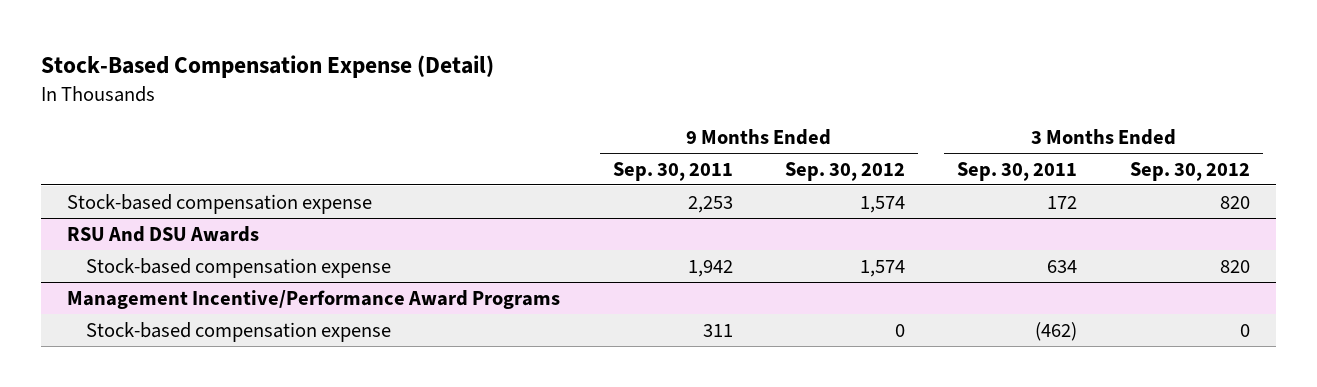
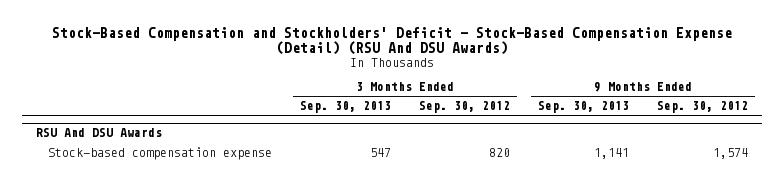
[41,55,495,79] Stock-Based Compensation Expense (Detail) -> [52,26,733,56] Stock-Based Compensation and Stockholders' Deficit - Stock-Based Compensation Expense (Detail) (RSU And DSU Awards)
[612,161,733,181] Sep. 30, 2011 -> none
[957,161,1078,181] Sep. 30, 2011 -> none
none -> [299,101,391,114] Sep. 30, 2013
none -> [538,101,630,114] Sep. 30, 2013
[67,193,373,214] Stock-based compensation expense -> none
[67,289,561,309] Management Incentive/Performance Award Programs -> none
[85,321,391,342] Stock-based compensation expense -> none

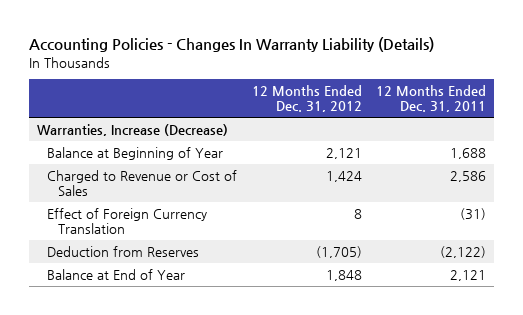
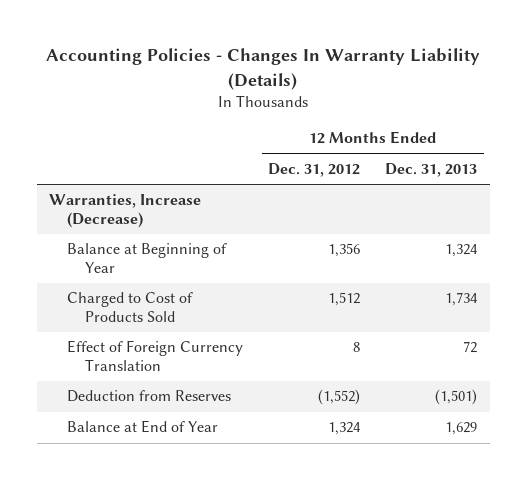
[376,85,487,113] 12 Months Ended Dec. 31, 2011 -> none
none -> [385,162,478,177] Dec. 31, 2013
[325,147,362,159] 2,121 -> [328,243,361,258] 1,356
[47,169,238,196] Charged to Revenue or Cost of Sales -> [66,292,193,323] Charged to Cost of Products Sold
[325,170,362,182] 1,424 -> [328,292,361,307] 1,512
[315,245,362,258] (1,705) -> [318,389,361,406] (1,552)
[325,269,362,281] 1,848 -> [328,422,362,436] 1,324

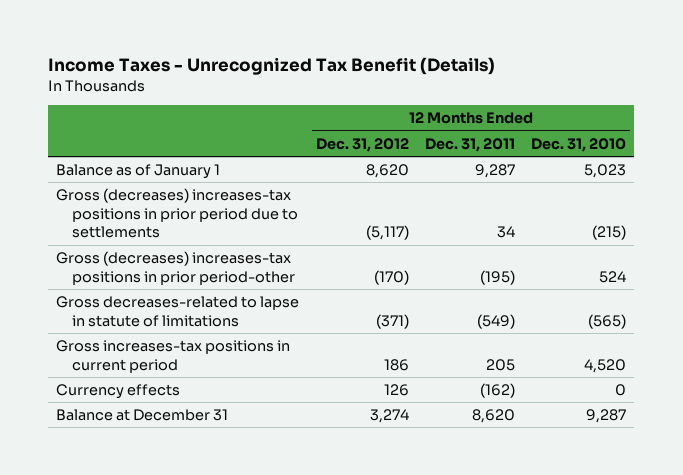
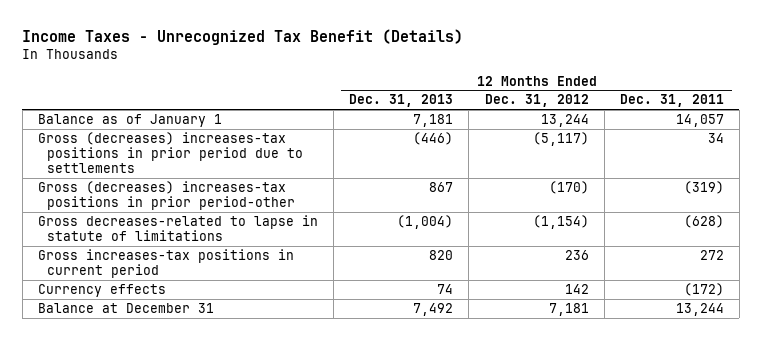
[531,137,627,152] Dec. 31, 2010 -> none
none -> [349,94,454,108] Dec. 31, 2013
[365,163,409,178] 8,620 -> [540,113,589,127] 13,244
[475,163,516,178] 9,287 -> [675,113,724,127] 14,057
[480,269,516,285] (195) -> [683,180,724,194] (319)
[375,313,409,329] (371) -> [532,214,589,229] (1,154)
[477,313,516,329] (549) -> [683,214,724,228] (628)
[383,358,409,371] 186 -> [564,249,589,260] 236
[486,358,516,371] 205 -> [699,249,724,260] 272
[383,383,409,396] 126 -> [564,283,589,294] 142
[480,382,516,398] (162) -> [683,282,724,296] (172)
[369,408,409,423] 3,274 -> [548,302,589,316] 7,181
[472,408,516,423] 8,620 -> [675,302,724,316] 13,244

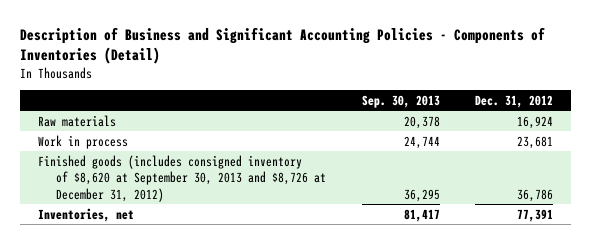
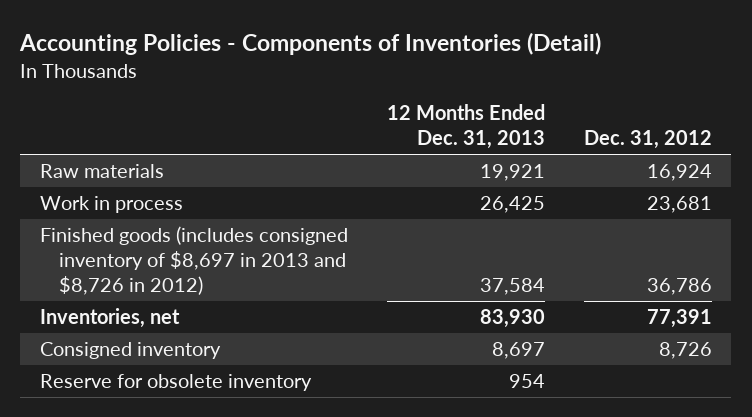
[19,26,545,65] Description of Business and Significant Accounting Policies - Components of Inventories (Detail) -> [19,31,602,55] Accounting Policies - Components of Inventories (Detail)
[361,94,440,108] Sep. 30, 2013 -> none
none -> [386,104,545,150] 12 Months Ended Dec. 31, 2013
[37,154,327,202] Finished goods (includes consigned inventory of $8,620 at September 30, 2013 and $8,726 at December 31, 2012) -> [39,226,348,295] Finished goods (includes consigned inventory of $8,697 in 2013 and $8,726 in 2012)
none -> [39,342,221,360] Consigned inventory
none -> [39,374,312,392] Reserve for obsolete inventory

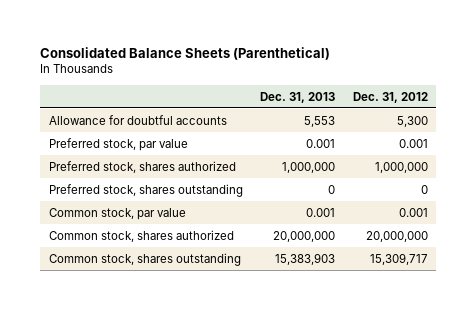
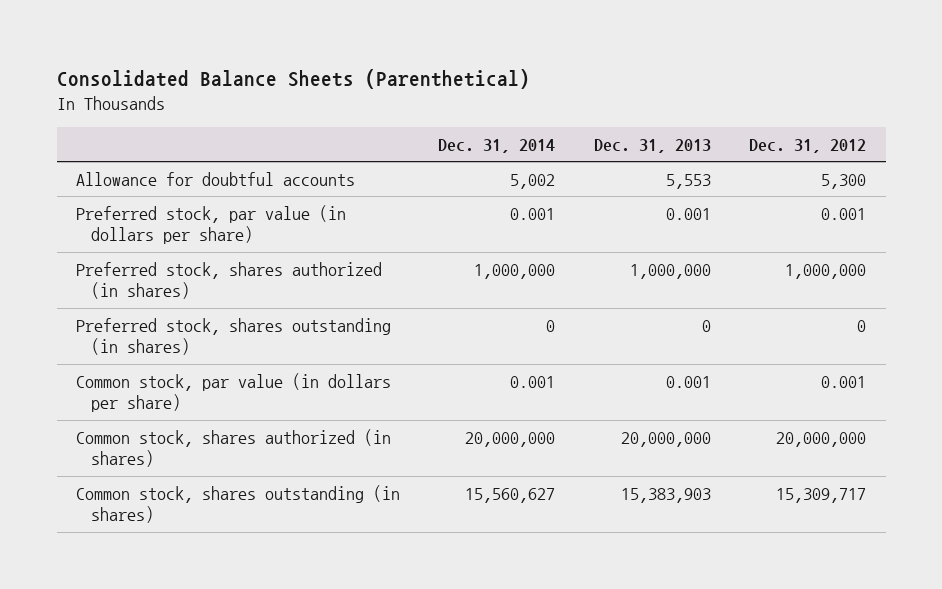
none -> [438,138,556,153] Dec. 31, 2014
[48,137,188,151] Preferred stock, par value -> [75,204,346,245] Preferred stock, par value (in dollars per share)
[48,160,236,173] Preferred stock, shares authorized -> [75,261,382,300] Preferred stock, shares authorized (in shares)
[48,183,243,197] Preferred stock, shares outstanding -> [75,317,391,356] Preferred stock, shares outstanding (in shares)
[48,207,186,220] Common stock, par value -> [75,372,391,413] Common stock, par value (in dollars per share)
[48,229,234,242] Common stock, shares authorized -> [75,428,391,468] Common stock, shares authorized (in shares)
[48,252,241,266] Common stock, shares outstanding -> [75,484,400,524] Common stock, shares outstanding (in shares)

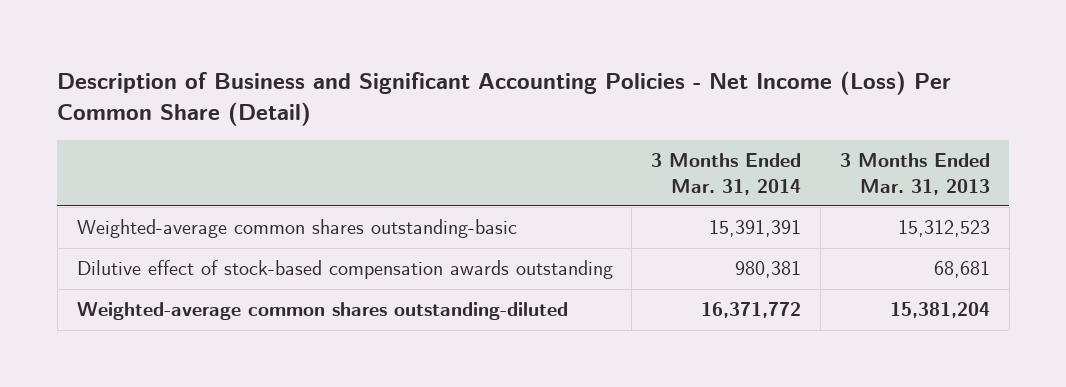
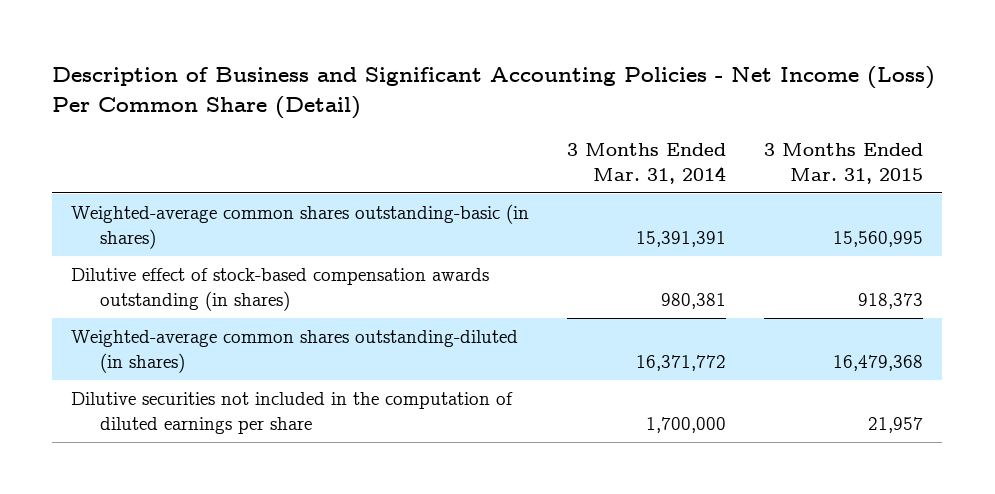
[839,153,990,195] 3 Months Ended Mar. 31, 2013 -> none
none -> [764,142,924,184] 3 Months Ended Mar. 31, 2015
[76,219,517,239] Weighted-average common shares outstanding-basic -> [71,204,530,249] Weighted-average common shares outstanding-basic (in shares)
[76,260,613,280] Dilutive effect of stock-based compensation awards outstanding -> [71,268,490,311] Dilutive effect of stock-based compensation awards outstanding (in shares)
[76,302,568,321] Weighted-average common shares outstanding-diluted -> [71,330,519,373] Weighted-average common shares outstanding-diluted (in shares)
none -> [71,392,514,434] Dilutive securities not included in the computation of diluted earnings per share

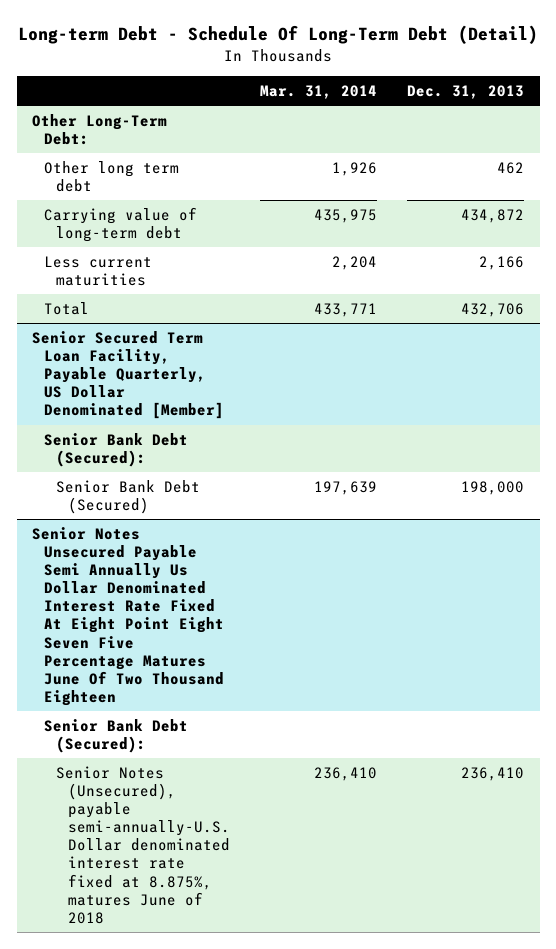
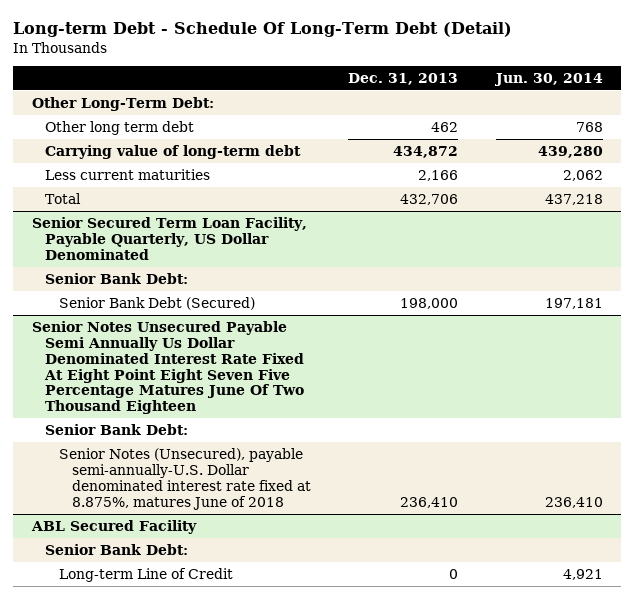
[260,84,378,99] Mar. 31, 2014 -> none
none -> [493,72,603,86] Jun. 30, 2014
[31,331,224,420] Senior Secured Term Loan Facility, Payable Quarterly, US Dollar Denominated [Member] -> [32,216,308,260] Senior Secured Term Loan Facility, Payable Quarterly, US Dollar Denominated
[43,433,188,468] Senior Bank Debt (Secured): -> [45,272,189,284] Senior Bank Debt:
[43,719,188,754] Senior Bank Debt (Secured): -> [45,423,189,435] Senior Bank Debt:
none -> [31,519,198,534] ABL Secured Facility
none -> [45,543,189,555] Senior Bank Debt:
none -> [58,567,233,582] Long-term Line of Credit

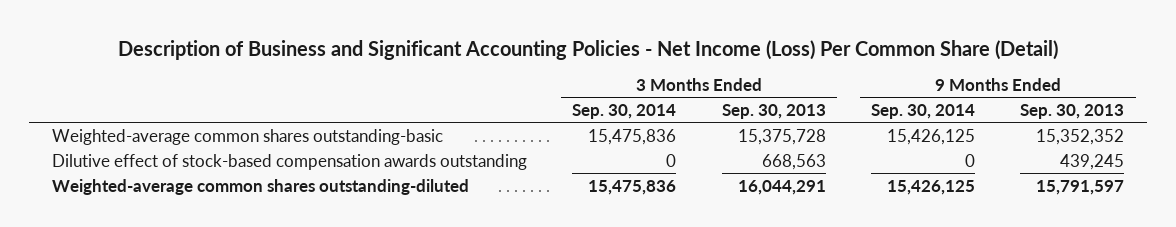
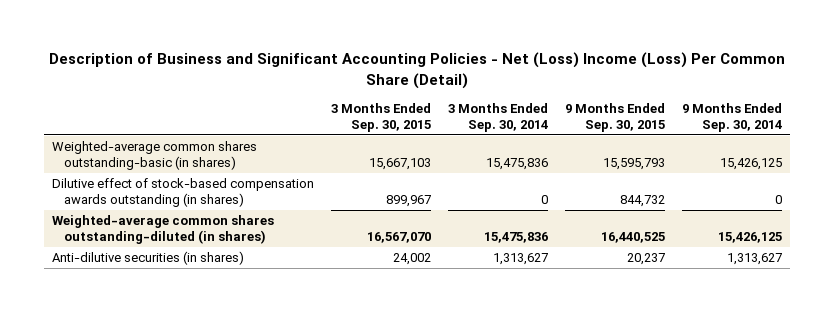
[118,39,1059,60] Description of Business and Significant Accounting Policies - Net Income (Loss) Per Common Share (Detail) -> [49,52,786,89] Description of Business and Significant Accounting Policies - Net (Loss) Income (Loss) Per Common Share (Detail)
[721,103,826,119] Sep. 30, 2013 -> none
[1020,103,1125,119] Sep. 30, 2013 -> none
none -> [331,102,432,133] 3 Months Ended Sep. 30, 2015
none -> [565,102,666,133] 9 Months Ended Sep. 30, 2015
[51,128,443,145] Weighted-average common shares outstanding-basic -> [52,141,258,171] Weighted-average common shares outstanding-basic (in shares)
[51,153,527,170] Dilutive effect of stock-based compensation awards outstanding -> [52,178,315,208] Dilutive effect of stock-based compensation awards outstanding (in shares)
[51,178,469,195] Weighted-average common shares outstanding-diluted -> [52,215,275,245] Weighted-average common shares outstanding-diluted (in shares)
none -> [52,251,245,266] Anti-dilutive securities (in shares)

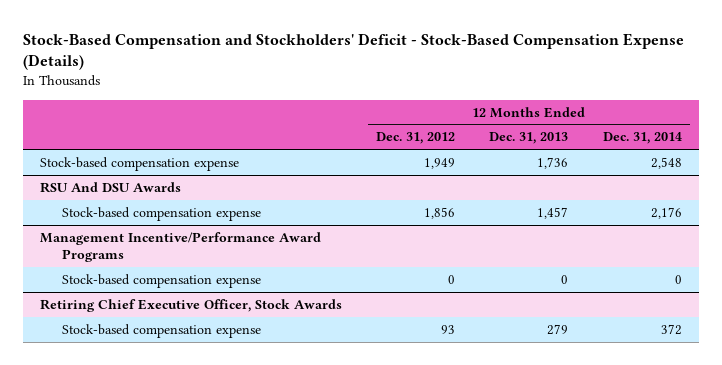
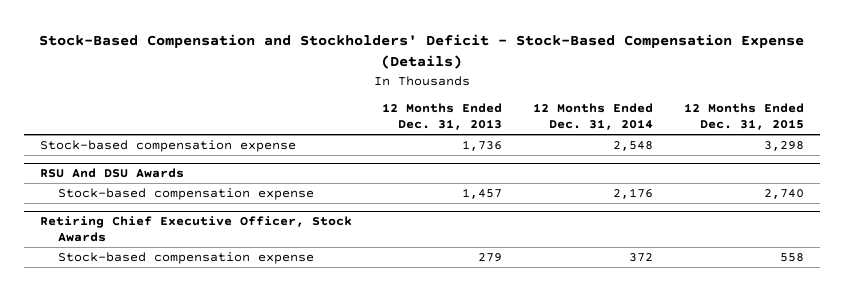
[376,132,456,145] Dec. 31, 2012 -> none
none -> [684,103,805,131] 12 Months Ended Dec. 31, 2015
[39,232,321,263] Management Incentive/Performance Award Programs -> none
[61,274,261,289] Stock-based compensation expense -> none

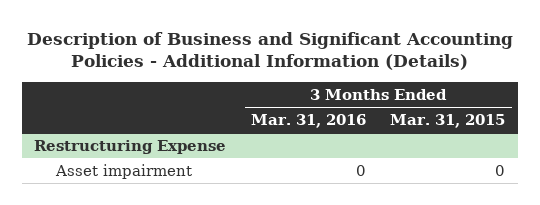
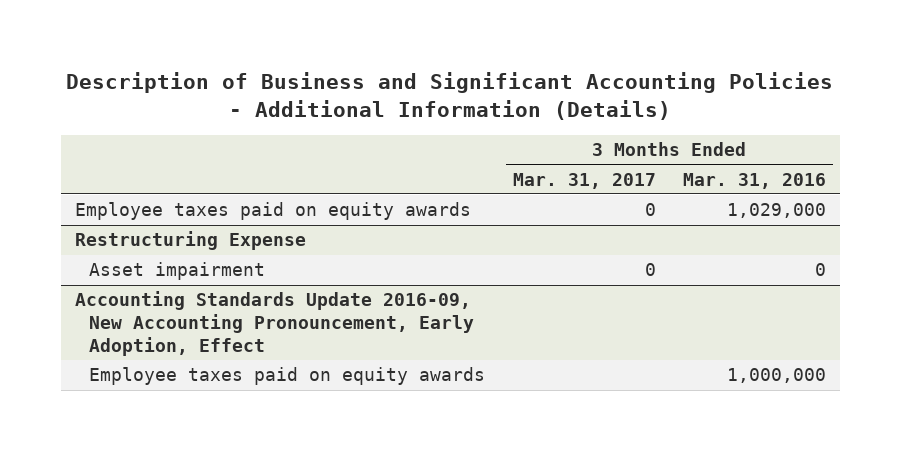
[390,114,506,129] Mar. 31, 2015 -> none
none -> [512,172,656,189] Mar. 31, 2017
none -> [74,202,471,221] Employee taxes paid on equity awards
none -> [74,291,475,356] Accounting Standards Update 2016-09, New Accounting Pronouncement, Early Adoption, Effect
none -> [89,367,486,386] Employee taxes paid on equity awards

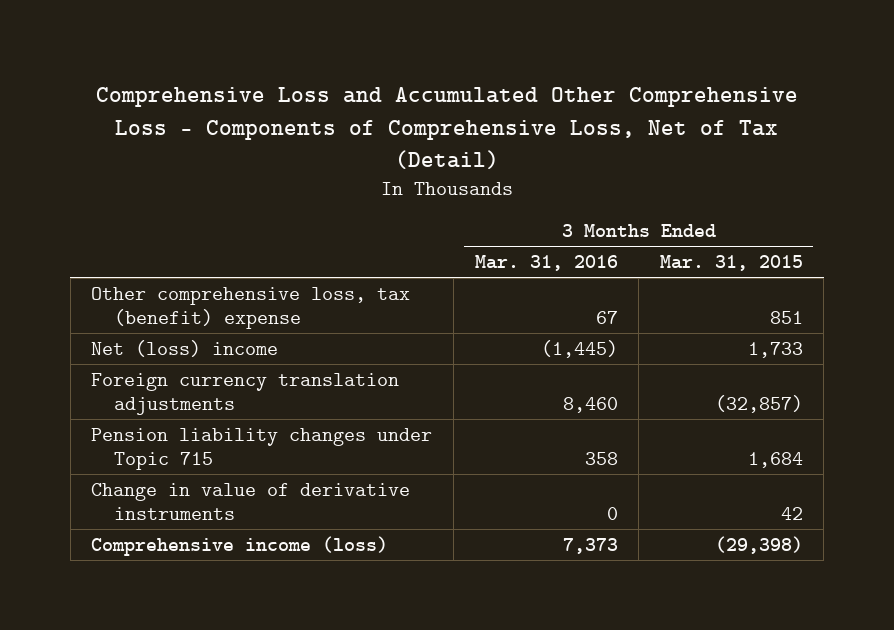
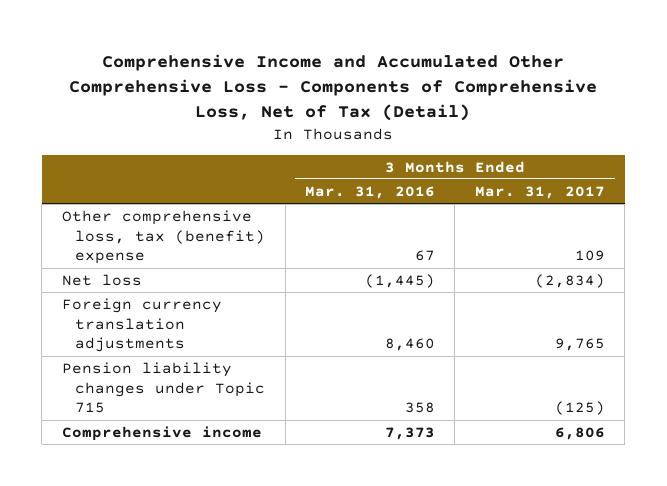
[96,87,799,169] Comprehensive Loss and Accumulated Other Comprehensive Loss - Components of Comprehensive Loss, Net of Tax (Detail) -> [69,53,598,121] Comprehensive Income and Accumulated Other Comprehensive Loss - Components of Comprehensive Loss, Net of Tax (Detail)
[659,254,803,271] Mar. 31, 2015 -> none
none -> [474,185,605,199] Mar. 31, 2017
[91,339,279,357] Net (loss) income -> [61,273,142,286] Net loss
[91,482,411,521] Change in value of derivative instruments -> none
[91,535,389,556] Comprehensive income (loss) -> [61,425,262,441] Comprehensive income

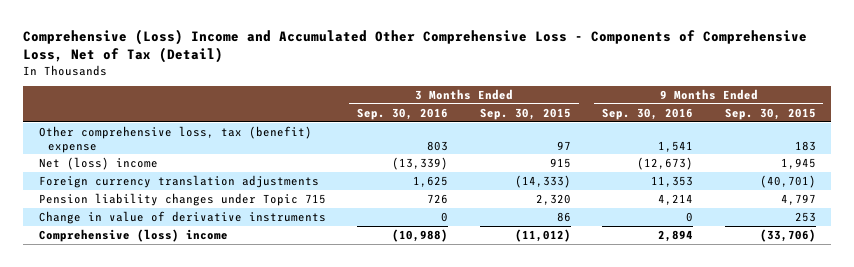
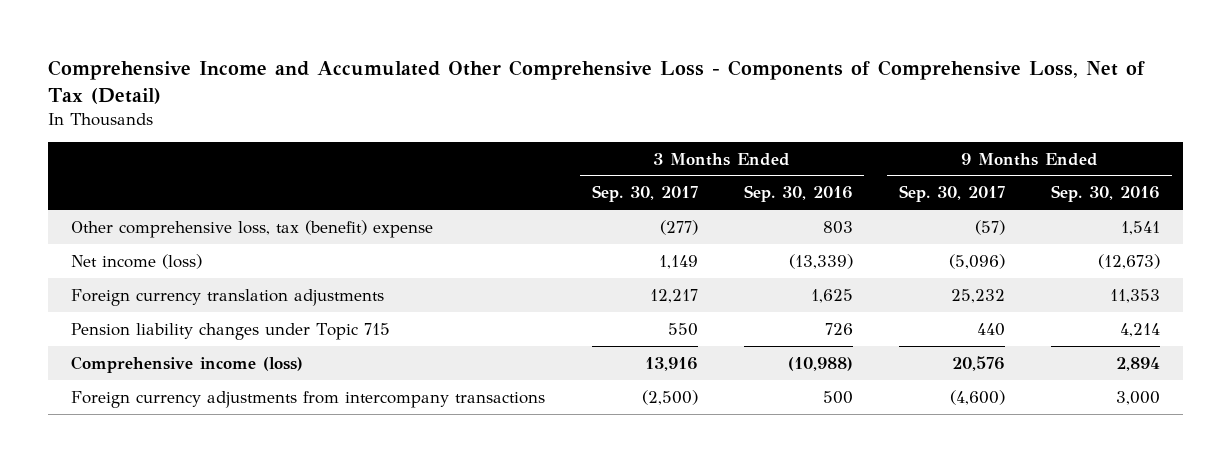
[22,29,807,64] Comprehensive (Loss) Income and Accumulated Other Comprehensive Loss - Components of Comprehensive Loss, Net of Tax (Detail) -> [48,59,1146,104] Comprehensive Income and Accumulated Other Comprehensive Loss - Components of Comprehensive Loss, Net of Tax (Detail)
[479,107,571,120] Sep. 30, 2015 -> none
[724,107,816,120] Sep. 30, 2015 -> none
none -> [591,185,698,203] Sep. 30, 2017
none -> [899,185,1006,203] Sep. 30, 2017
[38,156,158,170] Net (loss) income -> [71,253,203,269] Net income (loss)
[38,210,326,224] Change in value of derivative instruments -> none
[38,228,228,242] Comprehensive (loss) income -> [71,355,304,373] Comprehensive income (loss)
none -> [71,390,546,408] Foreign currency adjustments from intercompany transactions

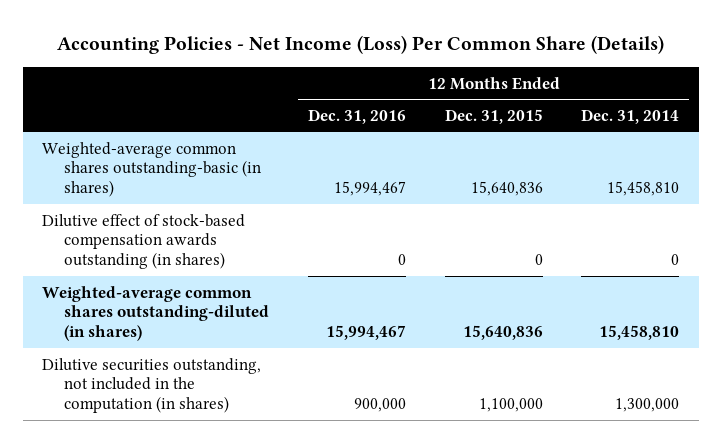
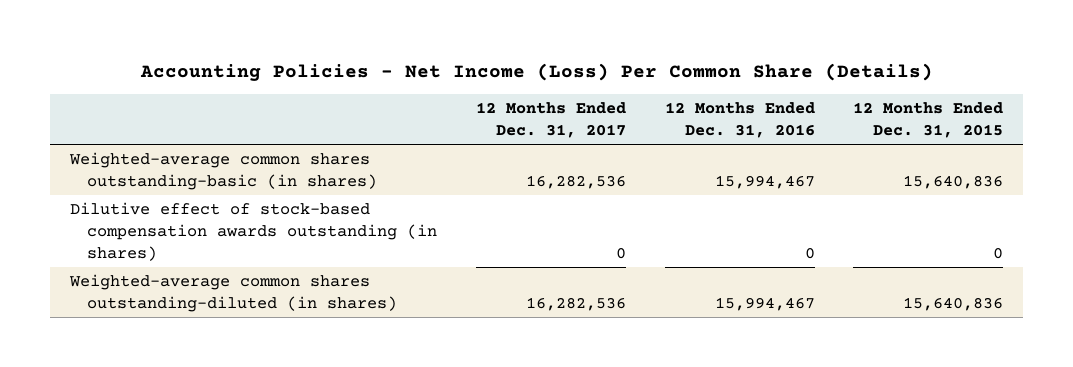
[581,108,680,124] Dec. 31, 2014 -> none
none -> [475,101,626,139] 12 Months Ended Dec. 31, 2017
[42,357,262,414] Dilutive securities outstanding, not included in the computation (in shares) -> none

